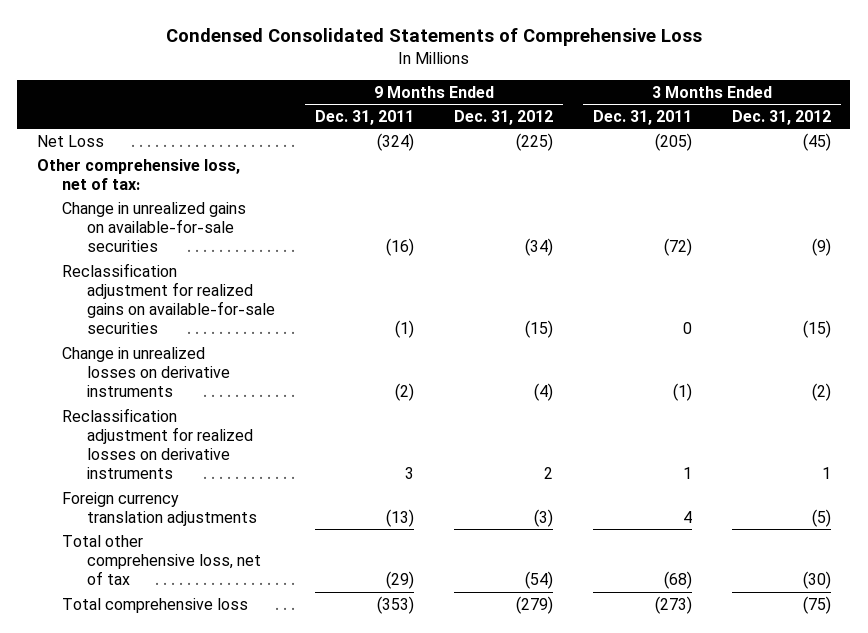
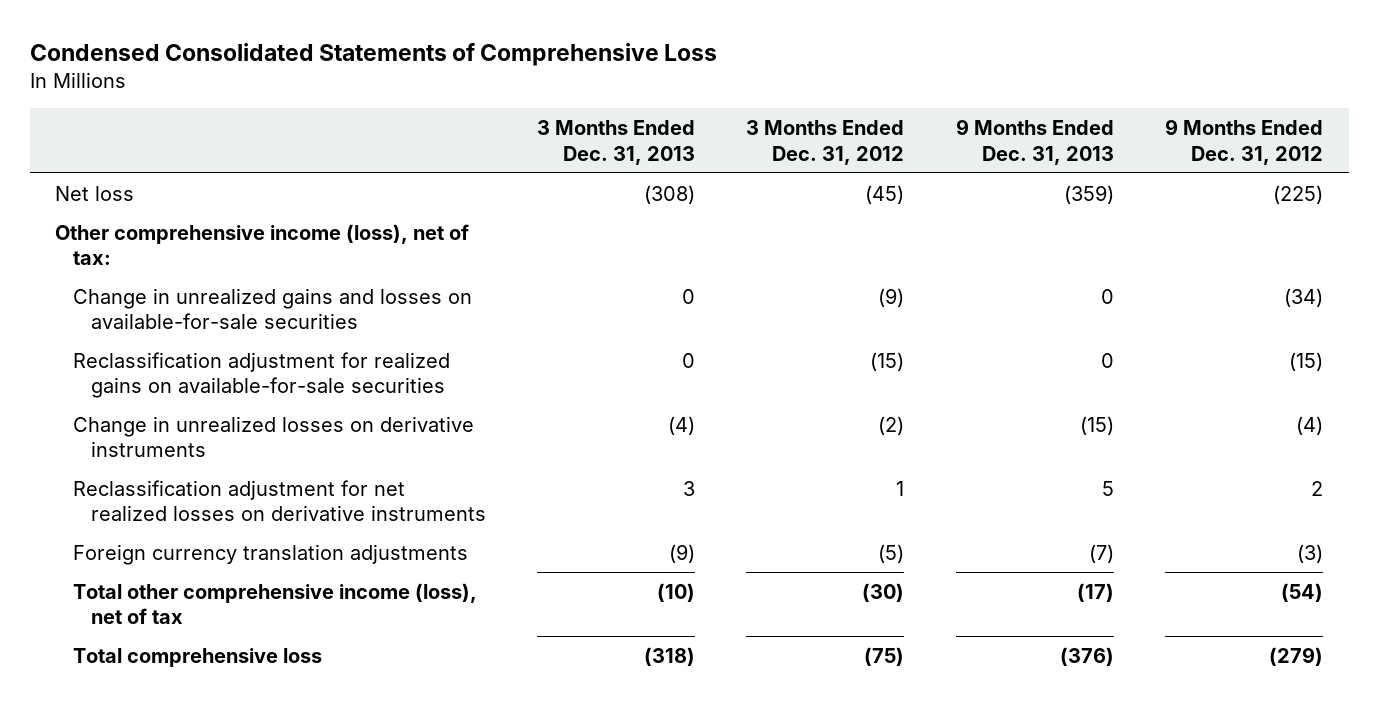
[315,109,415,125] Dec. 31, 2011 -> none
[592,109,692,125] Dec. 31, 2011 -> none
none -> [536,120,695,165] 3 Months Ended Dec. 31, 2013
none -> [955,119,1114,165] 9 Months Ended Dec. 31, 2013
[37,134,105,147] Net Loss -> [55,185,135,201] Net loss
[37,158,241,190] Other comprehensive loss, net of tax: -> [55,223,470,266] Other comprehensive income (loss), net of tax:
[62,201,247,253] Change in unrealized gains on available-for-sale securities -> [72,287,472,330] Change in unrealized gains and losses on available-for-sale securities
[62,407,254,480] Reclassification adjustment for realized losses on derivative instruments -> [72,479,486,522] Reclassification adjustment for net realized losses on derivative instruments
[62,534,262,586] Total other comprehensive loss, net of tax -> [72,582,477,625] Total other comprehensive income (loss), net of tax

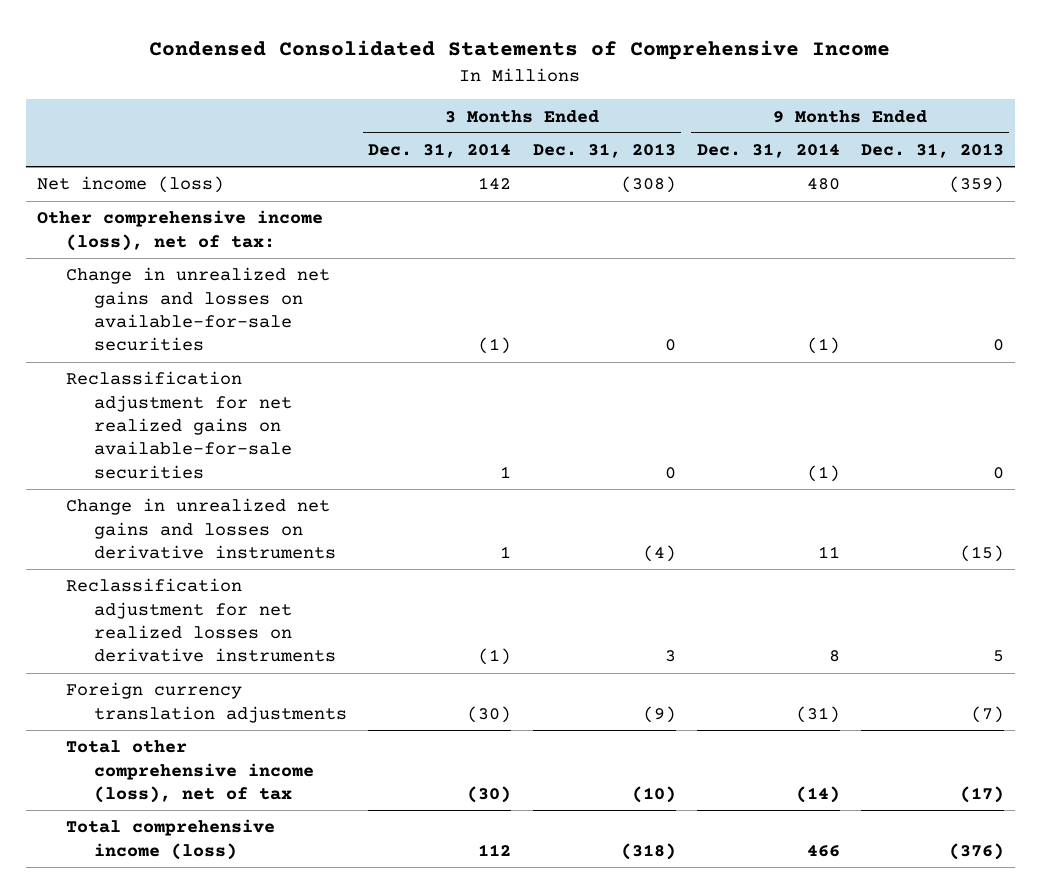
[29,42,717,66] Condensed Consolidated Statements of Comprehensive Loss -> [149,40,891,61] Condensed Consolidated Statements of Comprehensive Income
[746,120,905,165] 3 Months Ended Dec. 31, 2012 -> none
[1165,119,1324,165] 9 Months Ended Dec. 31, 2012 -> none
none -> [368,143,512,159] Dec. 31, 2014
none -> [696,143,840,159] Dec. 31, 2014
[55,185,135,201] Net loss -> [36,176,224,194] Net income (loss)
[72,287,472,330] Change in unrealized gains and losses on available-for-sale securities -> [65,267,330,352] Change in unrealized net gains and losses on available-for-sale securities
[72,351,450,399] Reclassification adjustment for realized gains on available-for-sale securities -> [65,371,293,479] Reclassification adjustment for net realized gains on available-for-sale securities
[72,415,474,458] Change in unrealized losses on derivative instruments -> [65,498,337,559] Change in unrealized net gains and losses on derivative instruments
[72,647,322,667] Total comprehensive loss -> [65,819,275,860] Total comprehensive income (loss)

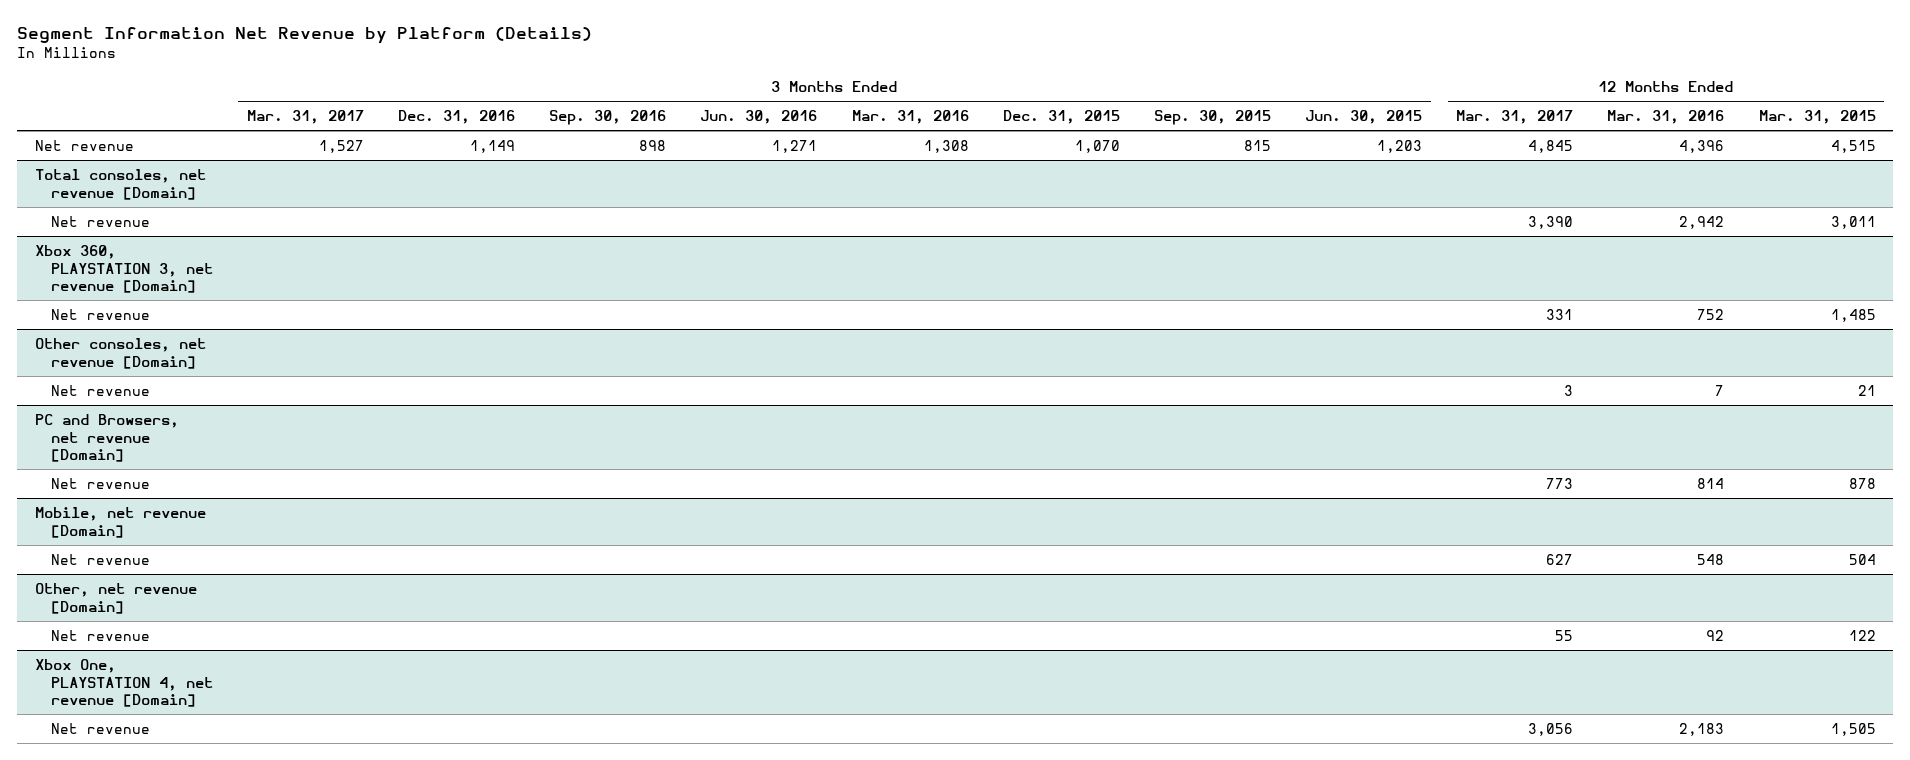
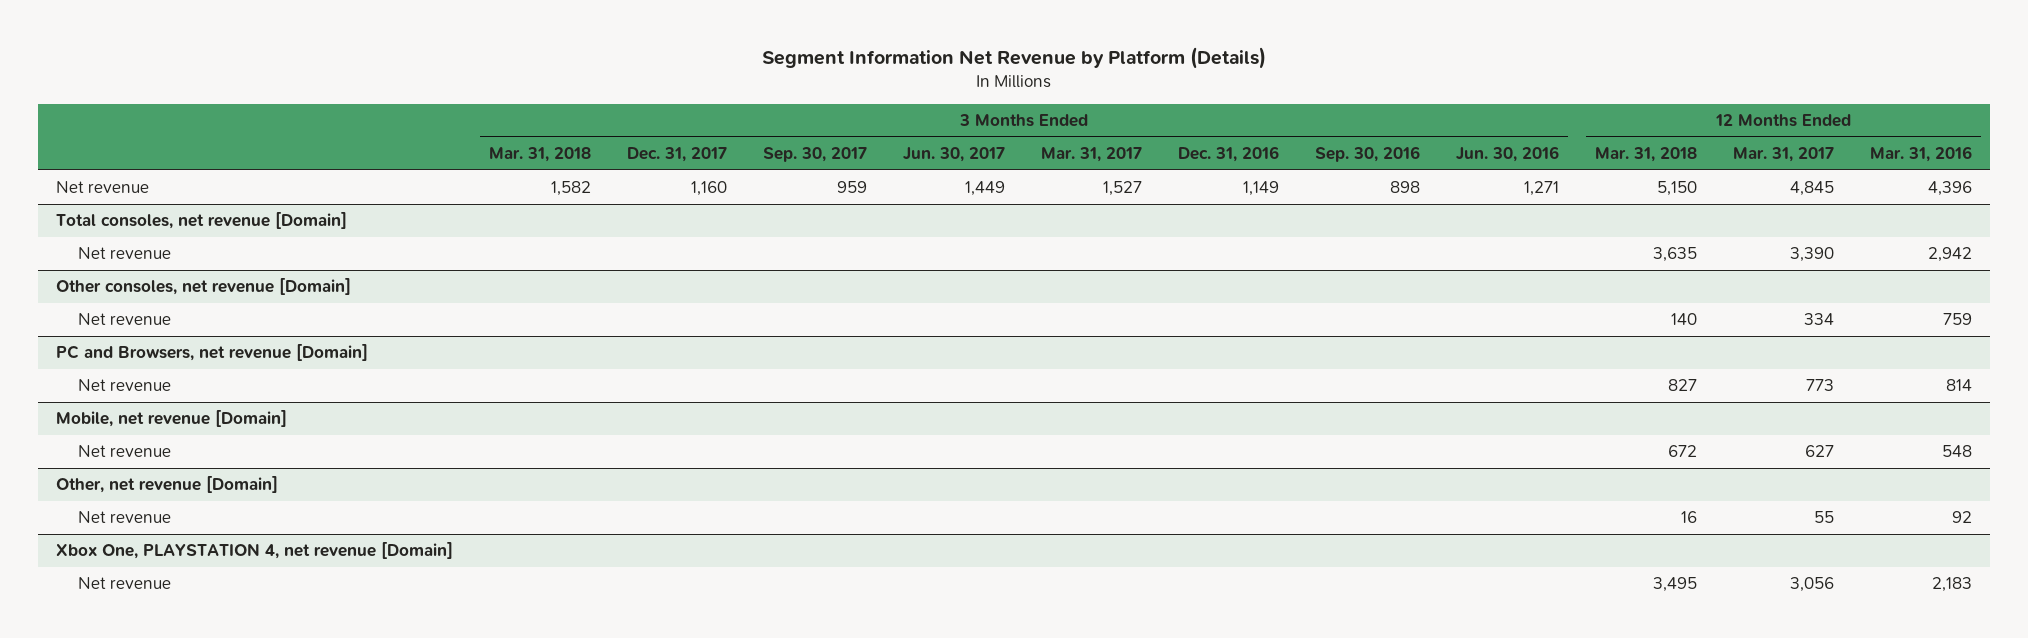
[851,109,969,124] Mar. 31, 2016 -> none
[1002,109,1120,124] Dec. 31, 2015 -> none
[1153,109,1271,125] Sep. 30, 2015 -> none
[1305,109,1423,124] Jun. 30, 2015 -> none
[1758,109,1876,124] Mar. 31, 2015 -> none
none -> [488,146,591,162] Mar. 31, 2018
none -> [626,146,727,162] Dec. 31, 2017
none -> [762,146,867,162] Sep. 30, 2017
none -> [902,146,1005,162] Jun. 30, 2017
none -> [1595,146,1698,162] Mar. 31, 2018
[34,244,213,294] Xbox 360, PLAYSTATION 3, net revenue [Domain] -> none
[50,308,150,320] Net revenue -> none
[1564,384,1574,396] 3 -> [1804,313,1835,326] 334
[1715,384,1725,396] 7 -> [1943,313,1973,326] 759

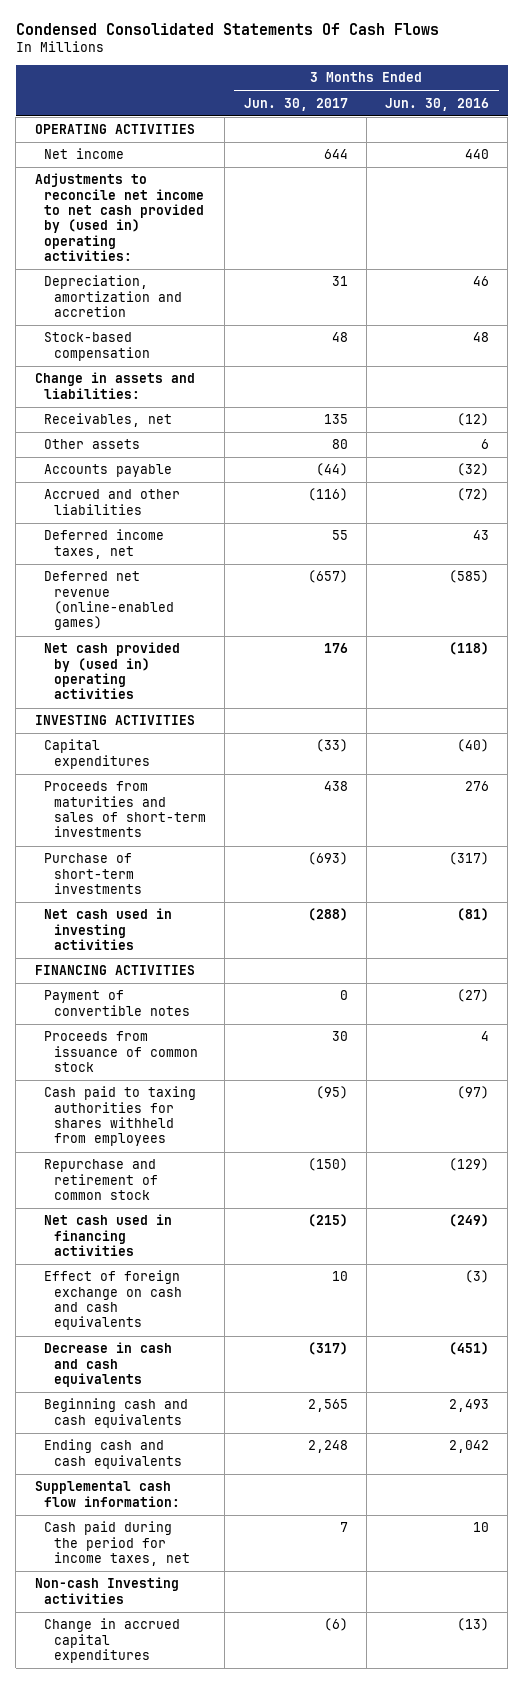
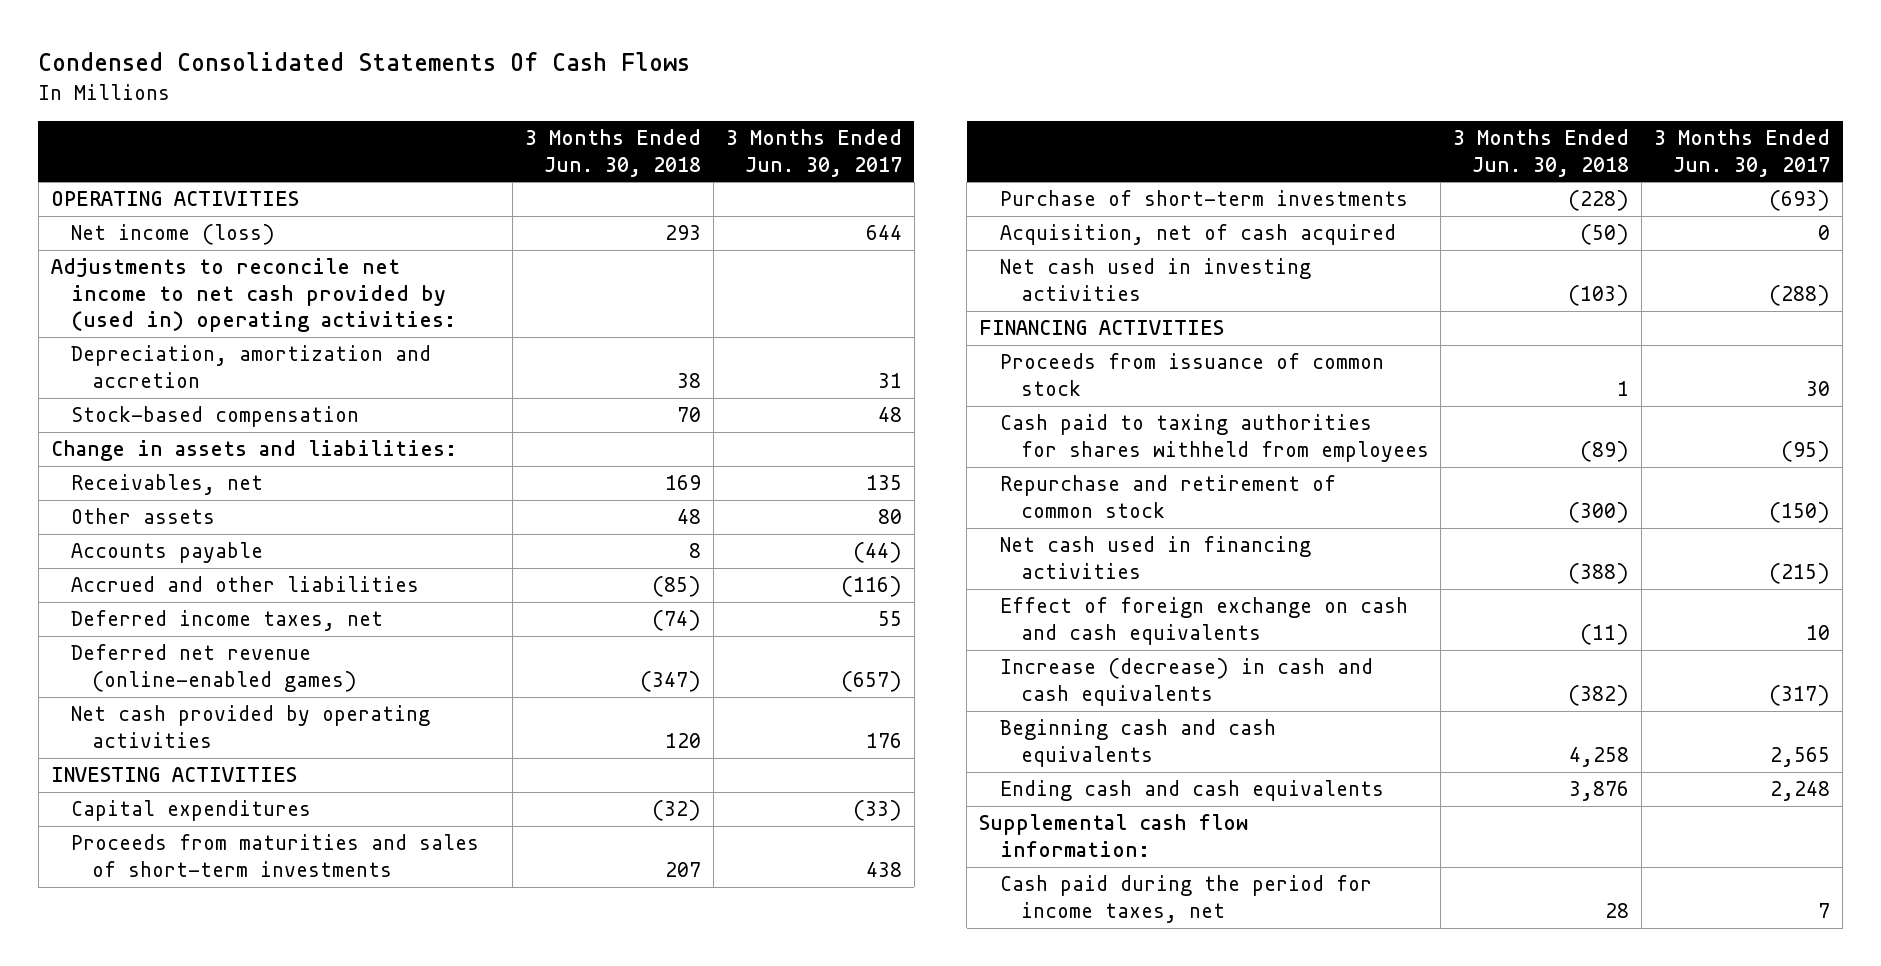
[385,97,490,111] Jun. 30, 2016 -> none
none -> [524,129,701,177] 3 Months Ended Jun. 30, 2018
[44,148,125,160] Net income -> [71,224,276,246] Net income (loss)
[44,642,181,700] Net cash provided by (used in) operating activities -> [71,705,431,748] Net cash provided by operating activities
none -> [999,224,1396,246] Acquisition, net of cash acquired
[44,990,190,1016] Payment of convertible notes -> none
[44,1342,173,1388] Decrease in cash and cash equivalents -> [999,658,1373,706] Increase (decrease) in cash and cash equivalents
[34,1577,179,1604] Non-cash Investing activities -> none
[44,1618,181,1664] Change in accrued capital expenditures -> none

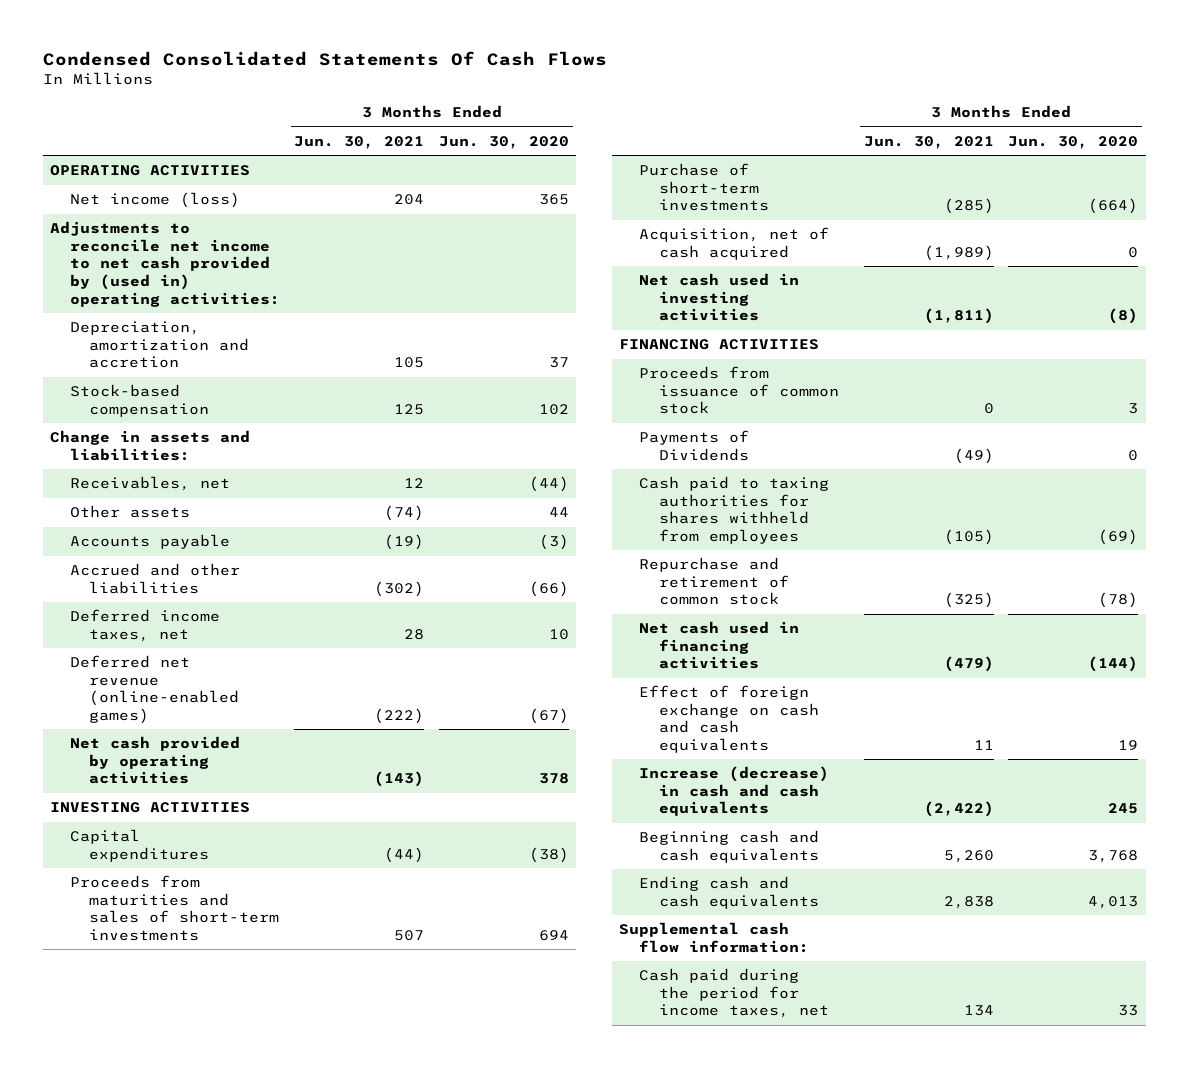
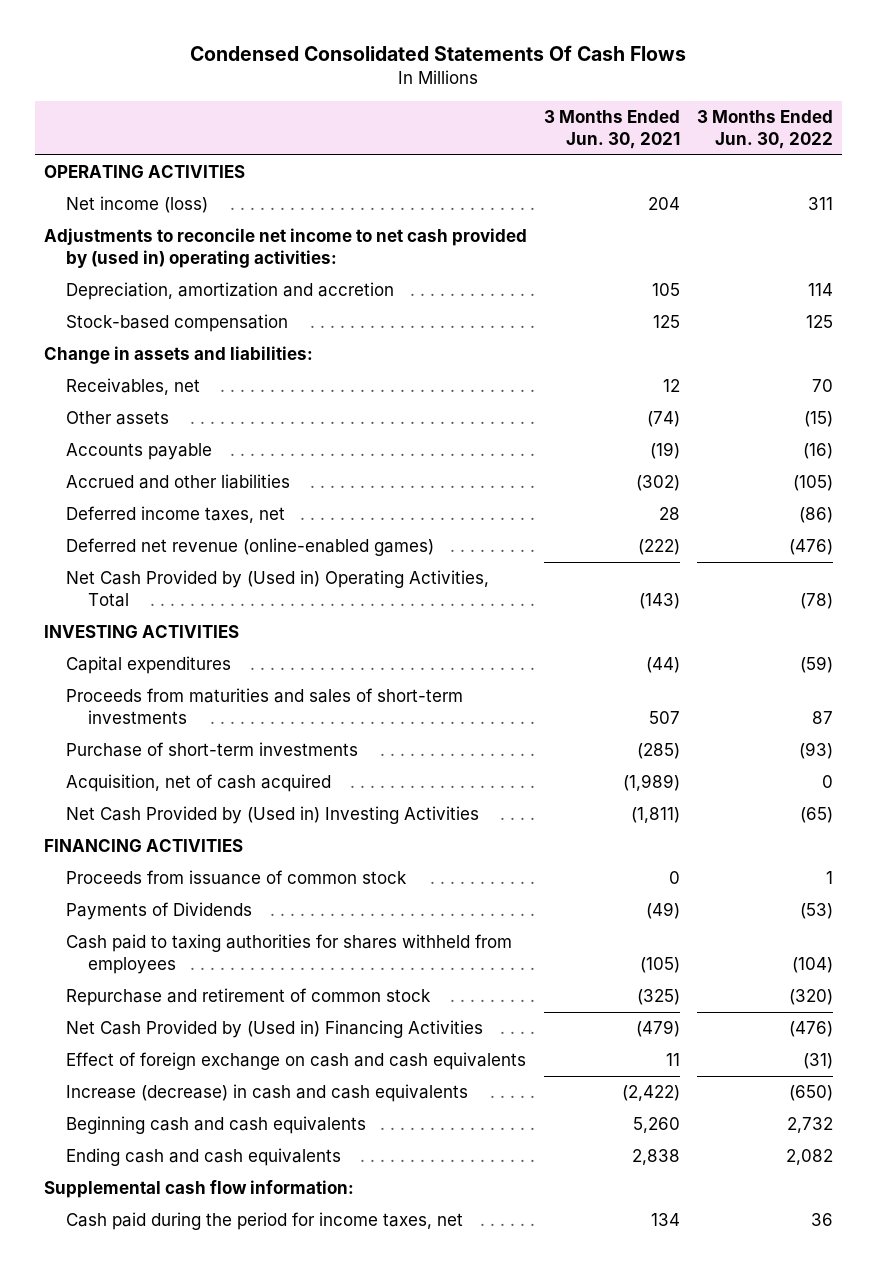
[439,135,570,149] Jun. 30, 2020 -> none
none -> [697,110,834,149] 3 Months Ended Jun. 30, 2022
[69,736,240,785] Net cash provided by operating activities -> [65,570,489,607] Net Cash Provided by (Used in) Operating Activities, Total
[638,273,799,322] Net cash used in investing activities -> [65,806,479,825] Net Cash Provided by (Used in) Investing Activities
[638,621,799,670] Net cash used in financing activities -> [65,1020,483,1039] Net Cash Provided by (Used in) Financing Activities

